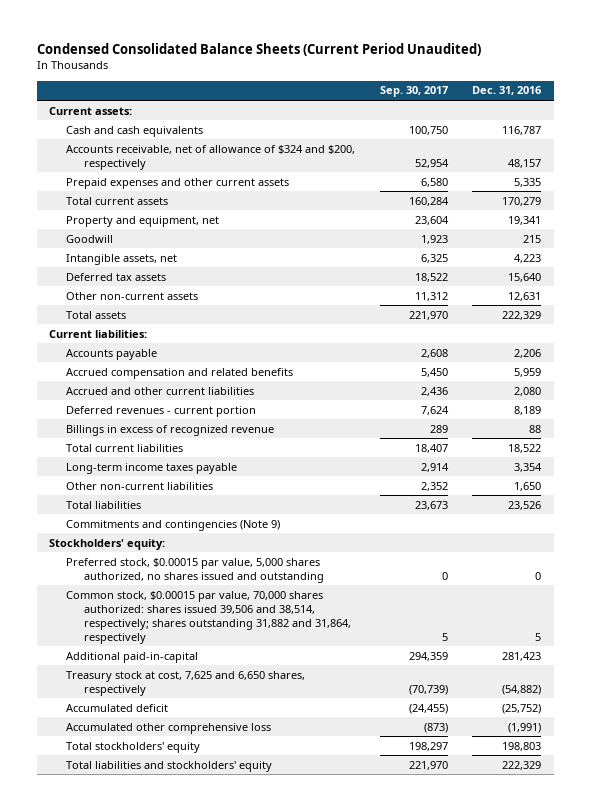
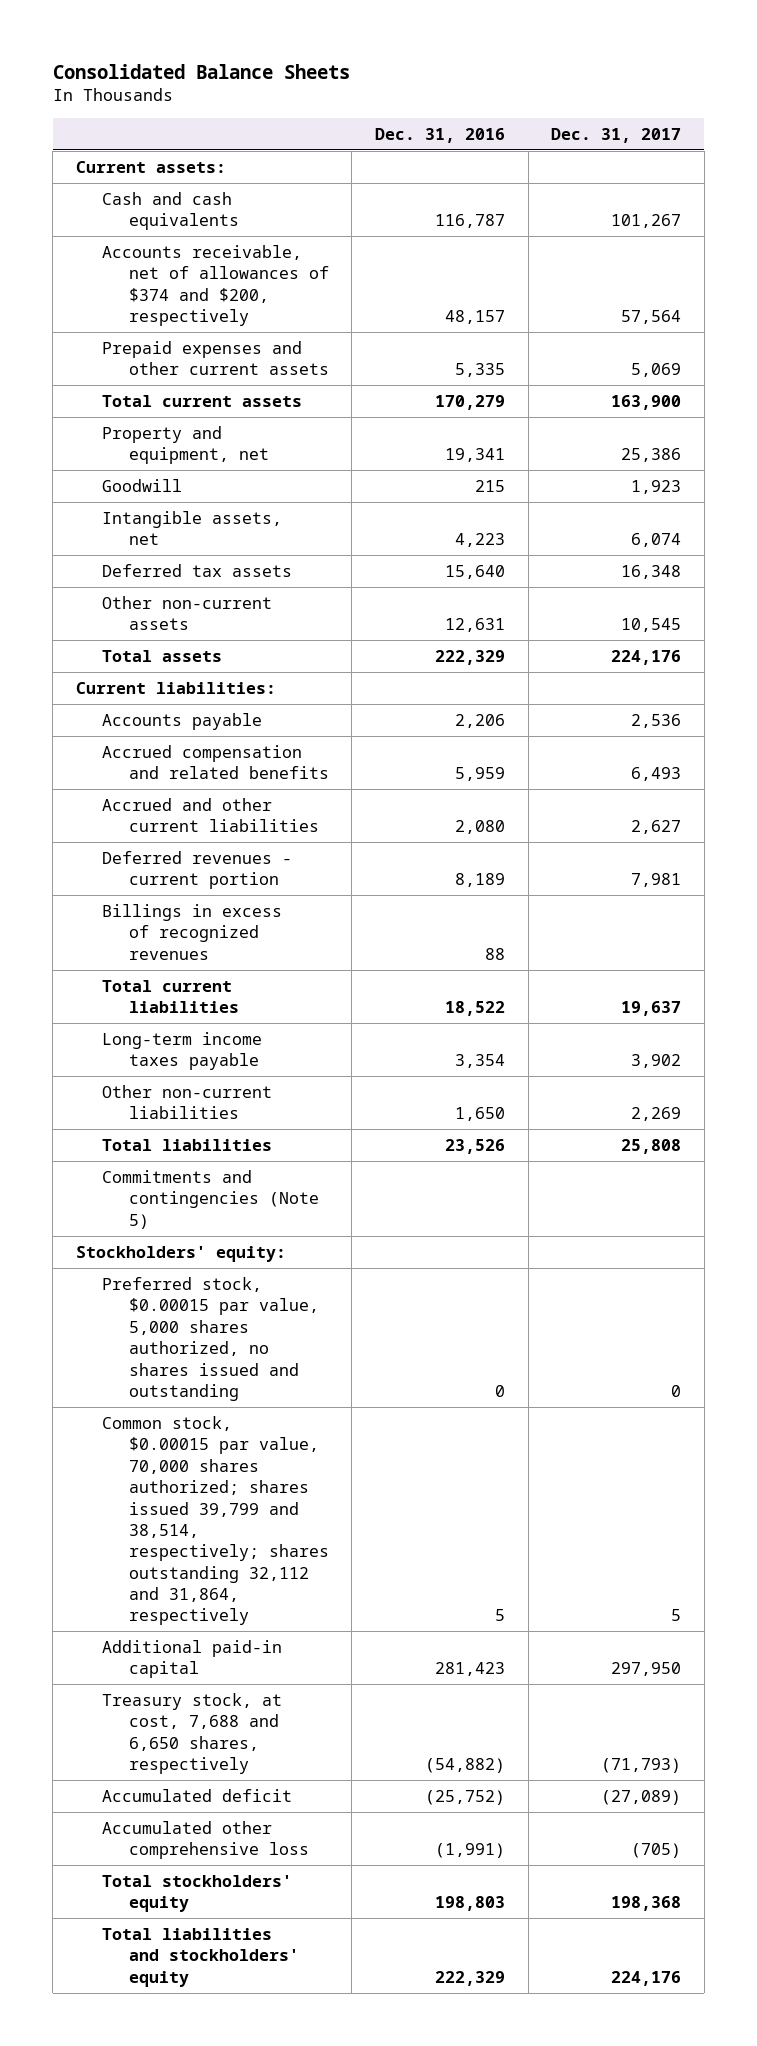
[36,43,481,57] Condensed Consolidated Balance Sheets (Current Period Unaudited) -> [52,63,350,79] Consolidated Balance Sheets
[379,86,448,98] Sep. 30, 2017 -> none
none -> [551,127,682,143] Dec. 31, 2017
[66,144,356,170] Accounts receivable, net of allowance of $324 and $200, respectively -> [102,245,329,327] Accounts receivable, net of allowances of $374 and $200, respectively
[66,424,275,436] Billings in excess of recognized revenue -> [102,904,283,960] Billings in excess of recognized revenues
[66,519,281,531] Commitments and contingencies (Note 9) -> [102,1170,319,1229] Commitments and contingencies (Note 5)
[66,590,351,644] Common stock, $0.00015 par value, 70,000 shares authorized: shares issued 39,506 and 38,514, respectively; shares outstanding 31,882 and 31,864, respectively -> [102,1416,329,1626] Common stock, $0.00015 par value, 70,000 shares authorized; shares issued 39,799 and 38,514, respectively; shares outstanding 32,112 and 31,864, respectively
[66,651,199,663] Additional paid-in-capital -> [102,1640,283,1679] Additional paid-in capital
[66,670,306,696] Treasury stock at cost, 7,625 and 6,650 shares, respectively -> [102,1693,283,1775] Treasury stock, at cost, 7,688 and 6,650 shares, respectively

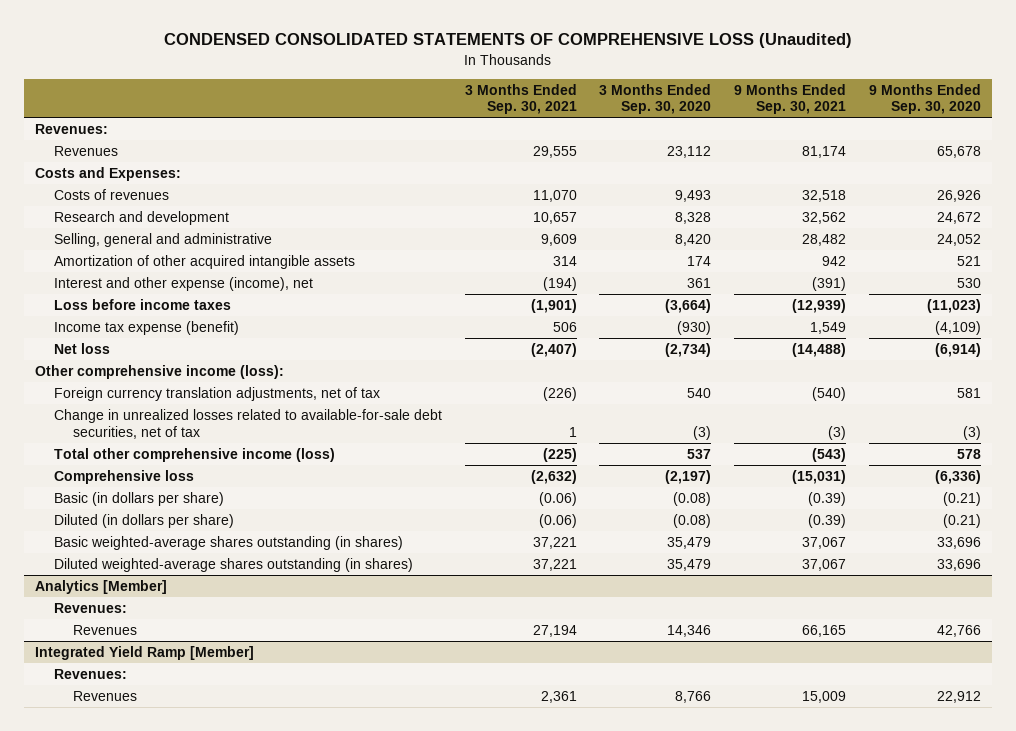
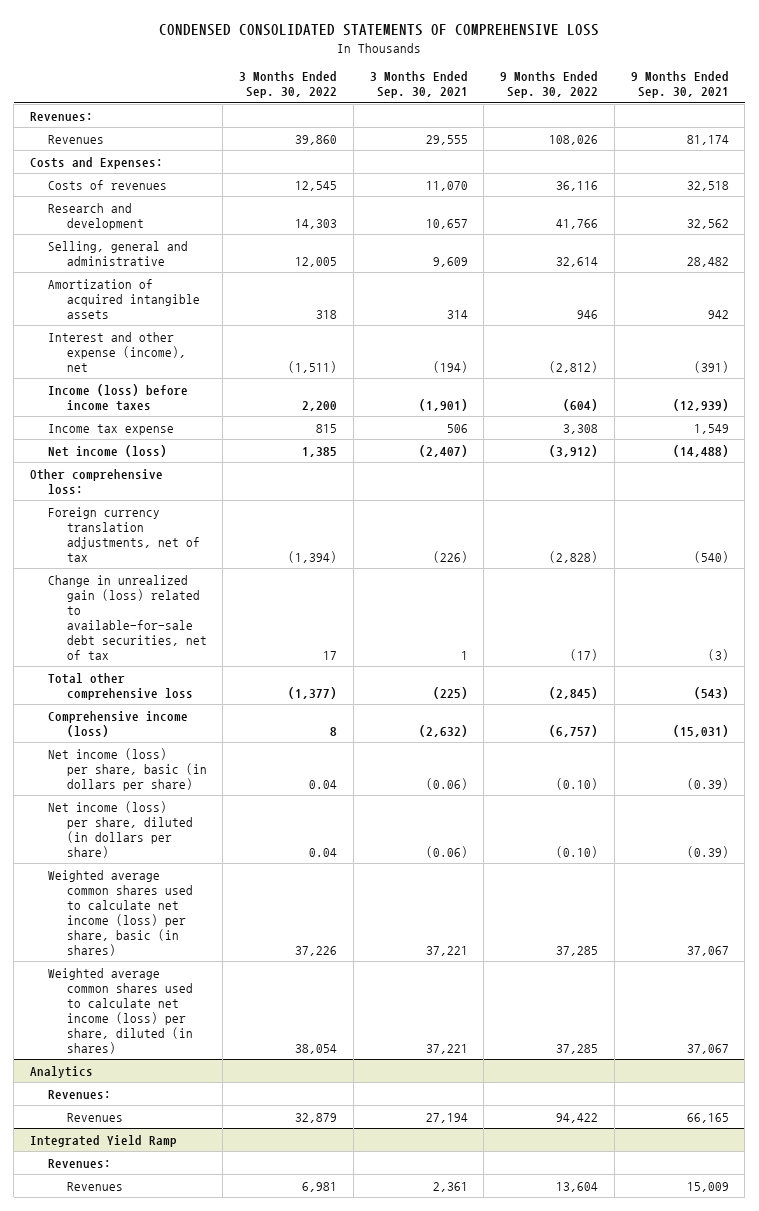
[163,33,852,49] CONDENSED CONSOLIDATED STATEMENTS OF COMPREHENSIVE LOSS (Unaudited) -> [159,23,600,36] CONDENSED CONSOLIDATED STATEMENTS OF COMPREHENSIVE LOSS
[599,83,712,115] 3 Months Ended Sep. 30, 2020 -> none
[868,83,981,115] 9 Months Ended Sep. 30, 2020 -> none
none -> [239,71,338,99] 3 Months Ended Sep. 30, 2022
none -> [500,71,599,99] 9 Months Ended Sep. 30, 2022
[53,254,355,269] Amortization of other acquired intangible assets -> [48,278,200,319] Amortization of acquired intangible assets
[53,298,231,310] Loss before income taxes -> [48,383,189,411] Income (loss) before income taxes
[53,320,239,335] Income tax expense (benefit) -> [48,423,175,435] Income tax expense
[53,342,110,354] Net loss -> [48,444,168,457] Net income (loss)
[34,364,284,379] Other comprehensive income (loss): -> [29,468,163,494] Other comprehensive loss:
[53,408,442,439] Change in unrealized losses related to available-for-sale debt securities, net of tax -> [48,574,207,660] Change in unrealized gain (loss) related to available-for-sale debt securities, net of tax
[53,447,335,462] Total other comprehensive income (loss) -> [48,672,193,700] Total other comprehensive loss
[53,469,194,484] Comprehensive loss -> [48,710,189,737] Comprehensive income (loss)
[53,491,224,506] Basic (in dollars per share) -> [48,747,207,791] Net income (loss) per share, basic (in dollars per share)
[53,513,234,528] Diluted (in dollars per share) -> [48,800,193,858] Net income (loss) per share, diluted (in dollars per share)
[53,535,403,550] Basic weighted-average shares outstanding (in shares) -> [48,869,193,956] Weighted average common shares used to calculate net income (loss) per share, basic (in shares)
[53,557,413,572] Diluted weighted-average shares outstanding (in shares) -> [48,967,193,1054] Weighted average common shares used to calculate net income (loss) per share, diluted (in shares)
[34,579,167,594] Analytics [Member] -> [29,1065,93,1078] Analytics
[34,645,254,660] Integrated Yield Ramp [Member] -> [29,1134,177,1147] Integrated Yield Ramp

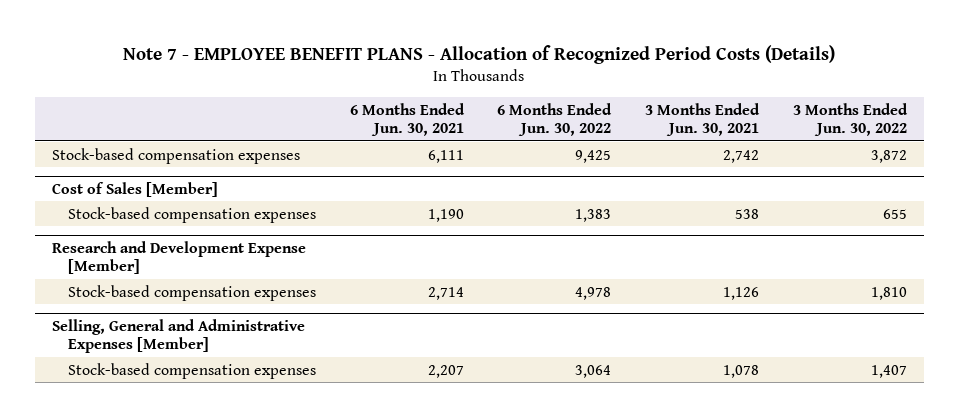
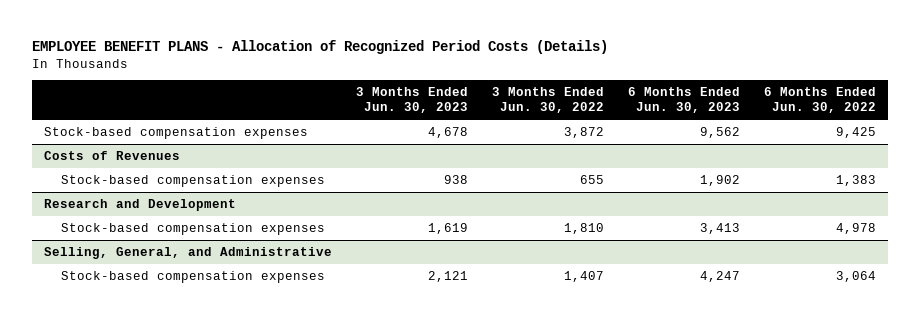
[123,45,836,65] Note 7 - EMPLOYEE BENEFIT PLANS - Allocation of Recognized Period Costs (Details) -> [32,40,609,55] EMPLOYEE BENEFIT PLANS - Allocation of Recognized Period Costs (Details)
[349,102,465,137] 6 Months Ended Jun. 30, 2021 -> none
[645,102,761,137] 3 Months Ended Jun. 30, 2021 -> none
none -> [355,87,468,114] 3 Months Ended Jun. 30, 2023
none -> [627,87,740,114] 6 Months Ended Jun. 30, 2023
[52,181,219,197] Cost of Sales [Member] -> [43,150,180,160] Costs of Revenues
[52,240,307,275] Research and Development Expense [Member] -> [43,198,236,211] Research and Development
[52,318,306,354] Selling, General and Administrative Expenses [Member] -> [43,246,332,259] Selling, General, and Administrative

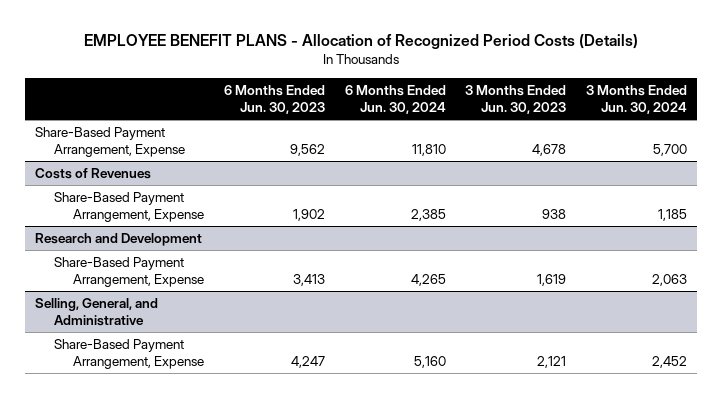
[491,87,604,114] 3 Months Ended Jun. 30, 2022 -> none
[763,87,876,114] 6 Months Ended Jun. 30, 2022 -> none
none -> [344,85,446,114] 6 Months Ended Jun. 30, 2024
none -> [585,85,687,114] 3 Months Ended Jun. 30, 2024
[43,126,308,139] Stock-based compensation expenses -> [35,127,186,157] Share-Based Payment Arrangement, Expense
[60,174,325,187] Stock-based compensation expenses -> [54,192,205,222] Share-Based Payment Arrangement, Expense
[60,222,325,235] Stock-based compensation expenses -> [54,257,205,287] Share-Based Payment Arrangement, Expense
[60,270,325,283] Stock-based compensation expenses -> [54,339,205,369] Share-Based Payment Arrangement, Expense

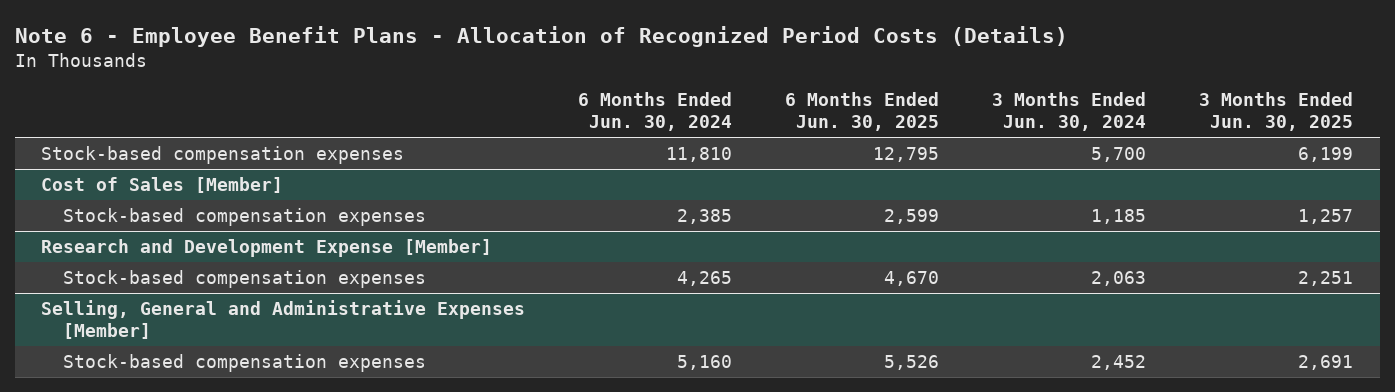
[83,34,638,50] EMPLOYEE BENEFIT PLANS - Allocation of Recognized Period Costs (Details) -> [14,25,1068,47] Note 6 - Employee Benefit Plans - Allocation of Recognized Period Costs (Details)
[223,85,325,114] 6 Months Ended Jun. 30, 2023 -> none
[465,85,567,114] 3 Months Ended Jun. 30, 2023 -> none
none -> [785,92,940,132] 6 Months Ended Jun. 30, 2025
none -> [1199,92,1354,132] 3 Months Ended Jun. 30, 2025
[35,127,186,157] Share-Based Payment Arrangement, Expense -> [41,145,405,164] Stock-based compensation expenses
[35,168,152,180] Costs of Revenues -> [41,176,284,193] Cost of Sales [Member]
[54,192,205,222] Share-Based Payment Arrangement, Expense -> [63,207,427,226] Stock-based compensation expenses
[35,233,203,247] Research and Development -> [41,238,493,257] Research and Development Expense [Member]
[54,257,205,287] Share-Based Payment Arrangement, Expense -> [63,269,427,288] Stock-based compensation expenses
[35,298,159,326] Selling, General, and Administrative -> [41,299,526,340] Selling, General and Administrative Expenses [Member]
[54,339,205,369] Share-Based Payment Arrangement, Expense -> [63,353,427,372] Stock-based compensation expenses

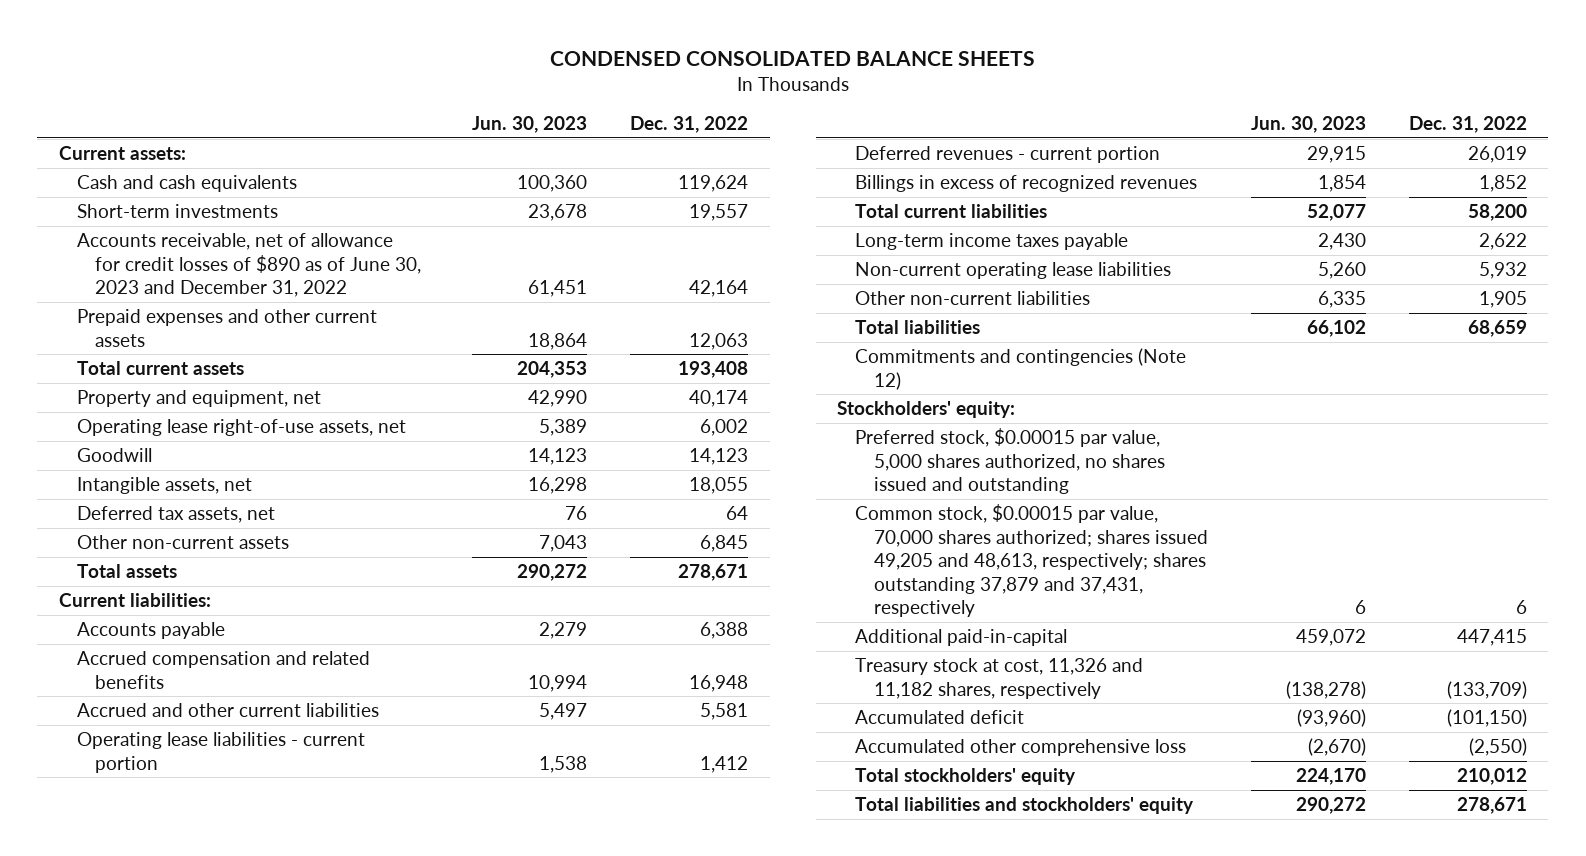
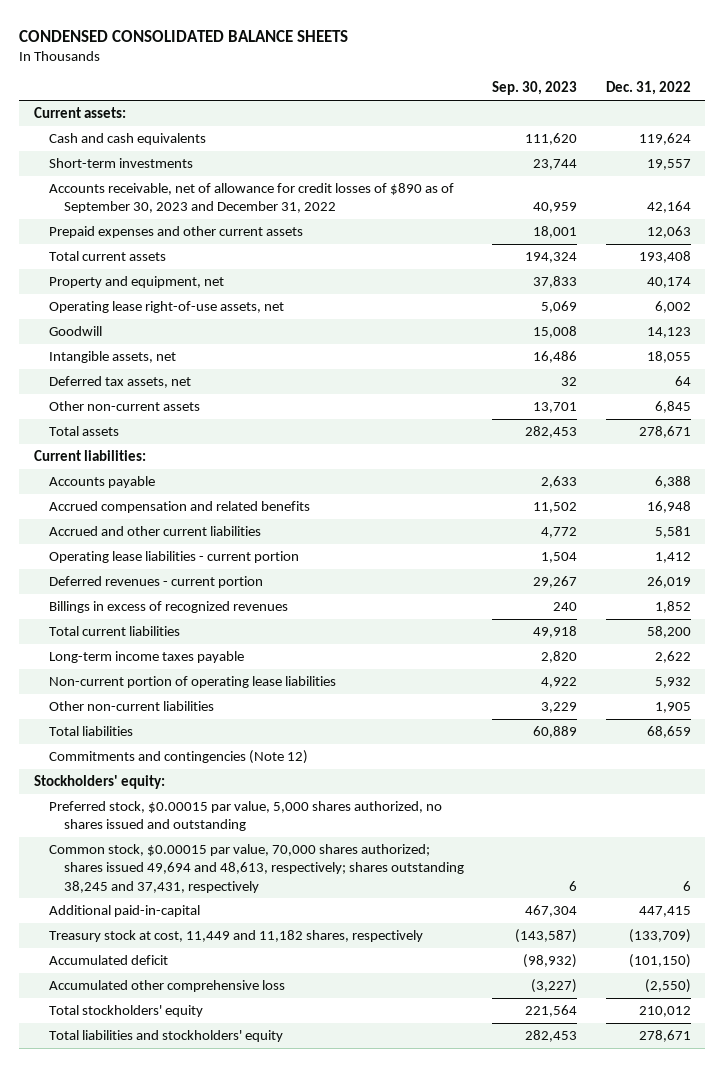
[472,115,588,133] Jun. 30, 2023 -> none
none -> [492,81,578,96] Sep. 30, 2023
[77,233,422,298] Accounts receivable, net of allowance for credit losses of $890 as of June 30, 2023 and December 31, 2022 -> [48,182,454,214] Accounts receivable, net of allowance for credit losses of $890 as of September 30, 2023 and December 31, 2022
[855,262,1172,280] Non-current operating lease liabilities -> [48,675,336,688] Non-current portion of operating lease liabilities
[855,504,1208,618] Common stock, $0.00015 par value, 70,000 shares authorized; shares issued 49,205 and 48,613, respectively; shares outstanding 37,879 and 37,431, respectively -> [48,843,464,893] Common stock, $0.00015 par value, 70,000 shares authorized; shares issued 49,694 and 48,613, respectively; shares outstanding 38,245 and 37,431, respectively
[855,658,1144,699] Treasury stock at cost, 11,326 and 11,182 shares, respectively -> [48,929,423,942] Treasury stock at cost, 11,449 and 11,182 shares, respectively

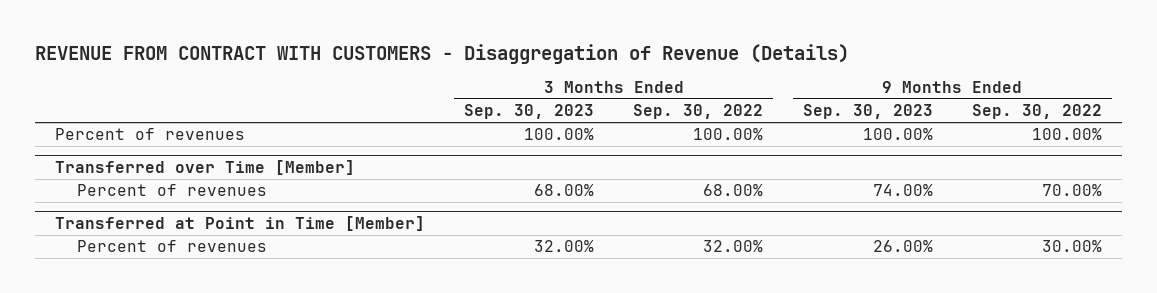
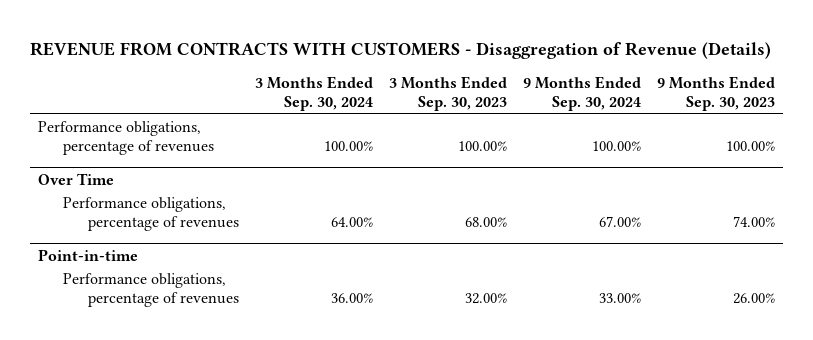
[35,43,850,64] REVENUE FROM CONTRACT WITH CUSTOMERS - Disaggregation of Revenue (Details) -> [30,41,772,59] REVENUE FROM CONTRACTS WITH CUSTOMERS - Disaggregation of Revenue (Details)
[633,104,764,120] Sep. 30, 2022 -> none
[972,104,1103,120] Sep. 30, 2022 -> none
none -> [254,75,373,111] 3 Months Ended Sep. 30, 2024
none -> [522,75,641,111] 9 Months Ended Sep. 30, 2024
[54,128,245,141] Percent of revenues -> [38,121,215,156] Performance obligations, percentage of revenues
[54,160,355,176] Transferred over Time [Member] -> [38,172,115,185] Over Time
[77,184,268,197] Percent of revenues -> [63,197,239,232] Performance obligations, percentage of revenues
[54,216,425,232] Transferred at Point in Time [Member] -> [38,248,139,261] Point-in-time
[77,240,268,253] Percent of revenues -> [63,273,239,308] Performance obligations, percentage of revenues

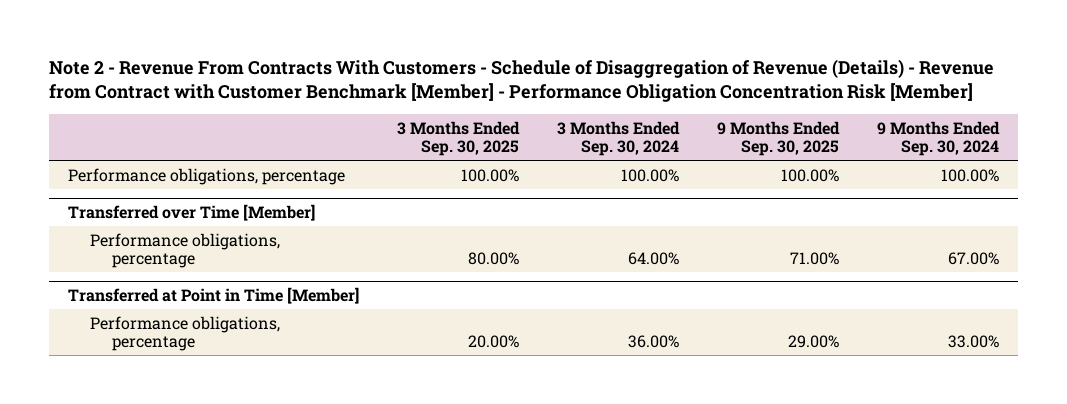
[30,41,772,59] REVENUE FROM CONTRACTS WITH CUSTOMERS - Disaggregation of Revenue (Details) -> [49,58,995,103] Note 2 - Revenue From Contracts With Customers - Schedule of Disaggregation of Revenue (Details) - Revenue from Contract with Customer Benchmark [Member] - Performance Obligation Concentration Risk [Member]
[388,75,507,111] 3 Months Ended Sep. 30, 2023 -> none
[656,75,775,111] 9 Months Ended Sep. 30, 2023 -> none
none -> [397,120,521,157] 3 Months Ended Sep. 30, 2025
none -> [716,120,840,157] 9 Months Ended Sep. 30, 2025
[38,121,215,156] Performance obligations, percentage of revenues -> [68,167,346,185] Performance obligations, percentage
[38,172,115,185] Over Time -> [68,203,316,221] Transferred over Time [Member]
[63,197,239,232] Performance obligations, percentage of revenues -> [90,232,281,268] Performance obligations, percentage
[38,248,139,261] Point-in-time -> [68,286,360,304] Transferred at Point in Time [Member]
[63,273,239,308] Performance obligations, percentage of revenues -> [90,315,281,351] Performance obligations, percentage

